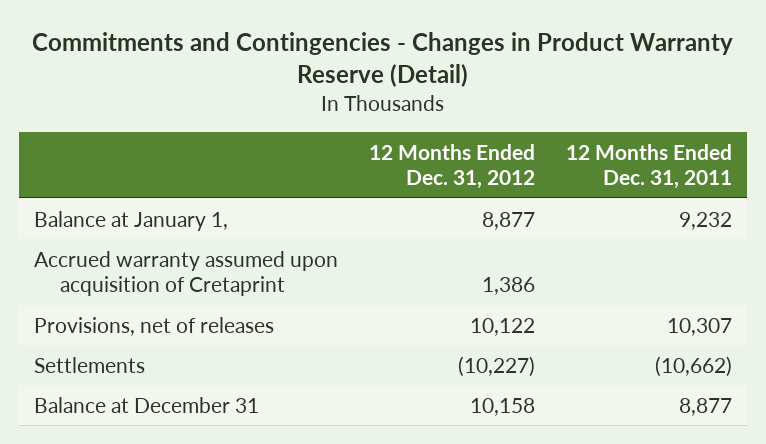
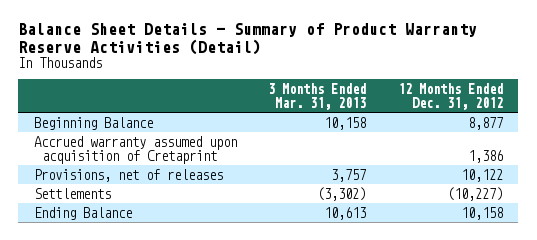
[32,31,734,88] Commitments and Contingencies - Changes in Product Warranty Reserve (Detail) -> [18,23,478,55] Balance Sheet Details - Summary of Product Warranty Reserve Activities (Detail)
[565,143,732,190] 12 Months Ended Dec. 31, 2011 -> none
none -> [268,82,367,110] 3 Months Ended Mar. 31, 2013
[34,210,229,231] Balance at January 1, -> [33,116,153,130] Beginning Balance
[34,396,260,413] Balance at December 31 -> [33,206,132,220] Ending Balance

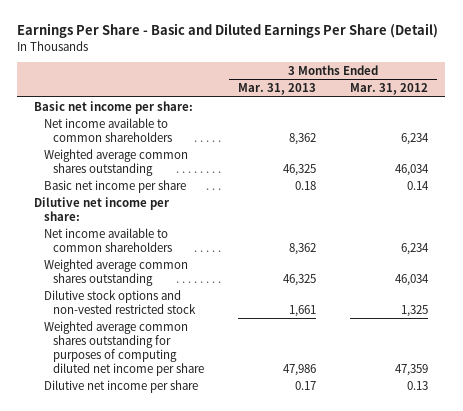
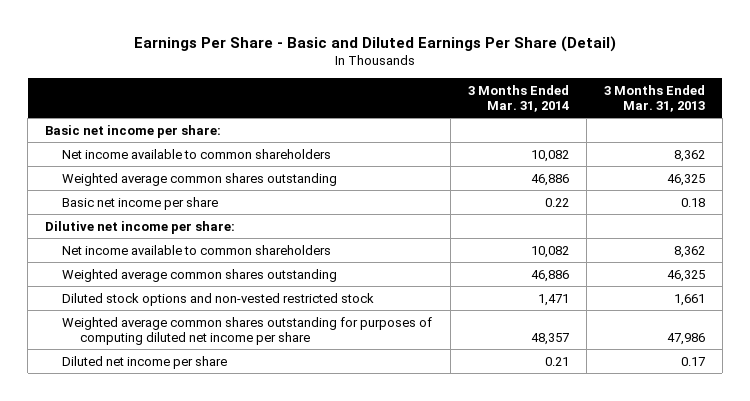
[350,83,429,96] Mar. 31, 2012 -> none
none -> [467,84,569,112] 3 Months Ended Mar. 31, 2014
[43,289,196,314] Dilutive stock options and non-vested restricted stock -> [62,292,375,306] Diluted stock options and non-vested restricted stock
[43,379,198,393] Dilutive net income per share -> [62,355,228,369] Diluted net income per share

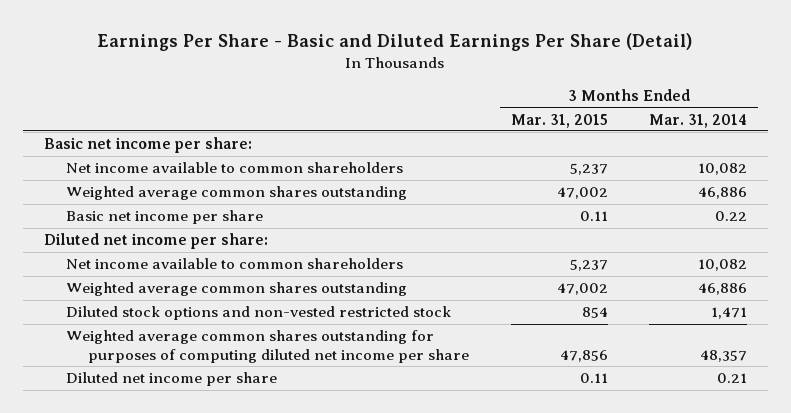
[603,84,705,112] 3 Months Ended Mar. 31, 2013 -> none
none -> [510,113,608,128] Mar. 31, 2015
[45,220,236,234] Dilutive net income per share: -> [43,233,268,250] Diluted net income per share:

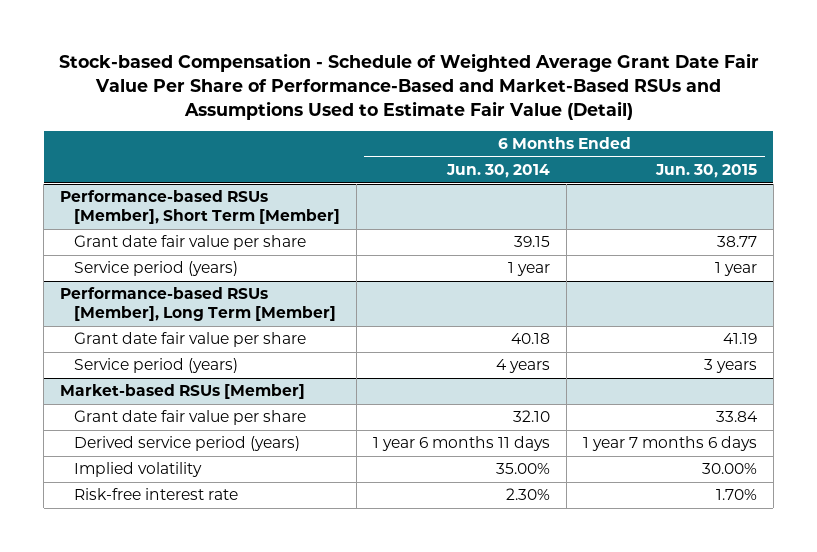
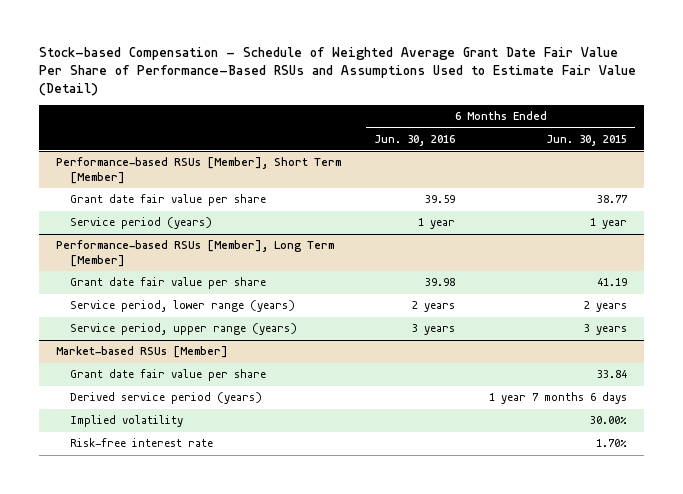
[58,52,759,120] Stock-based Compensation - Schedule of Weighted Average Grant Date Fair Value Per Share of Performance-Based and Market-Based RSUs and Assumptions Used to Estimate Fair Value (Detail) -> [38,46,636,97] Stock-based Compensation - Schedule of Weighted Average Grant Date Fair Value Per Share of Performance-Based RSUs and Assumptions Used to Estimate Fair Value (Detail)
[445,164,550,179] Jun. 30, 2014 -> none
none -> [374,134,456,146] Jun. 30, 2016
none -> [70,300,296,313] Service period, lower range (years)
[73,358,238,374] Service period (years) -> [70,323,298,336] Service period, upper range (years)

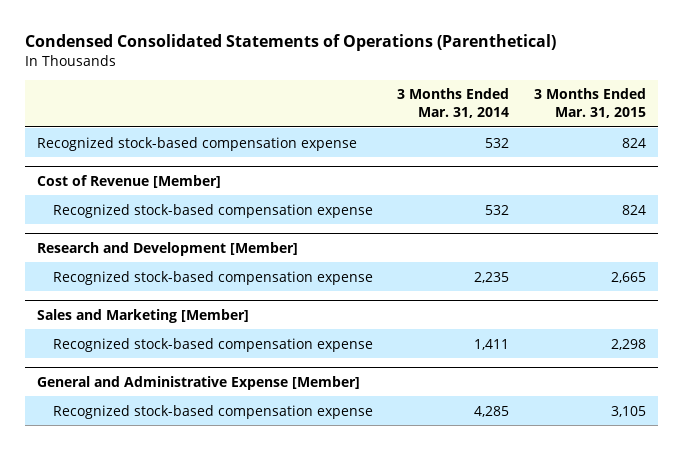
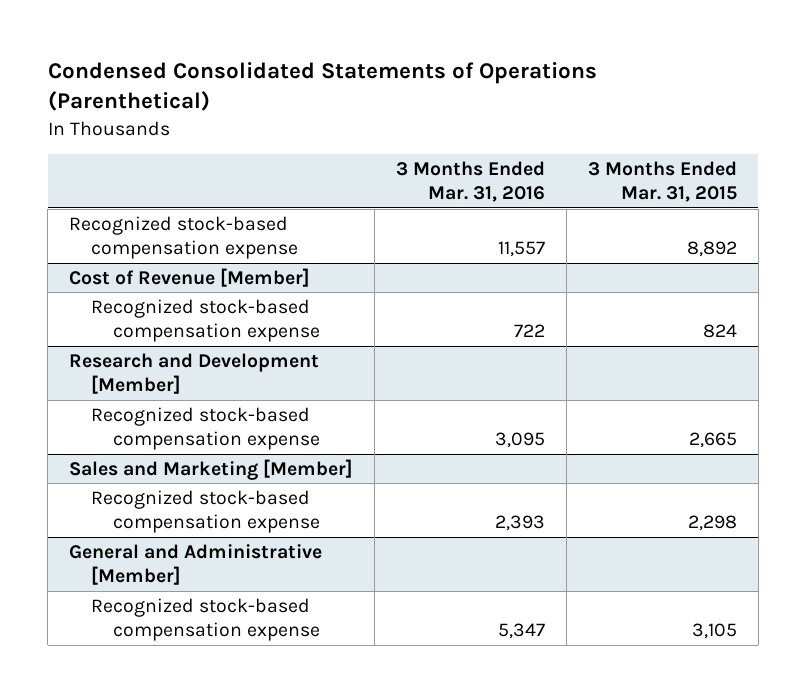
[397,88,510,119] 3 Months Ended Mar. 31, 2014 -> none
none -> [396,160,546,203] 3 Months Ended Mar. 31, 2016
[621,137,646,148] 824 -> [686,241,737,258] 8,892
[37,375,361,390] General and Administrative Expense [Member] -> [69,543,323,586] General and Administrative [Member]

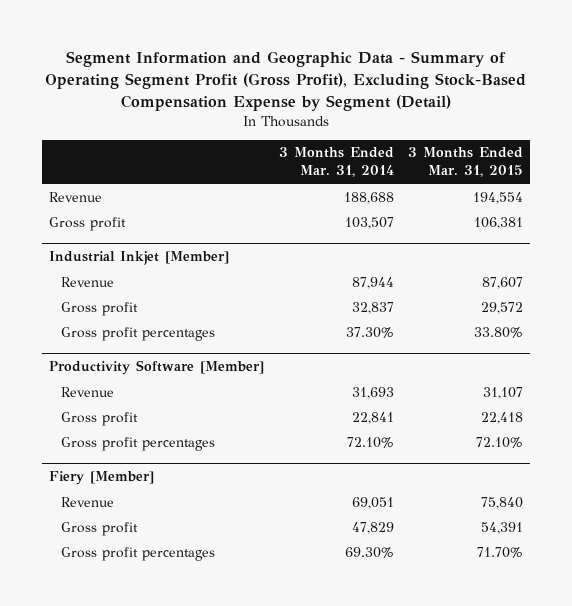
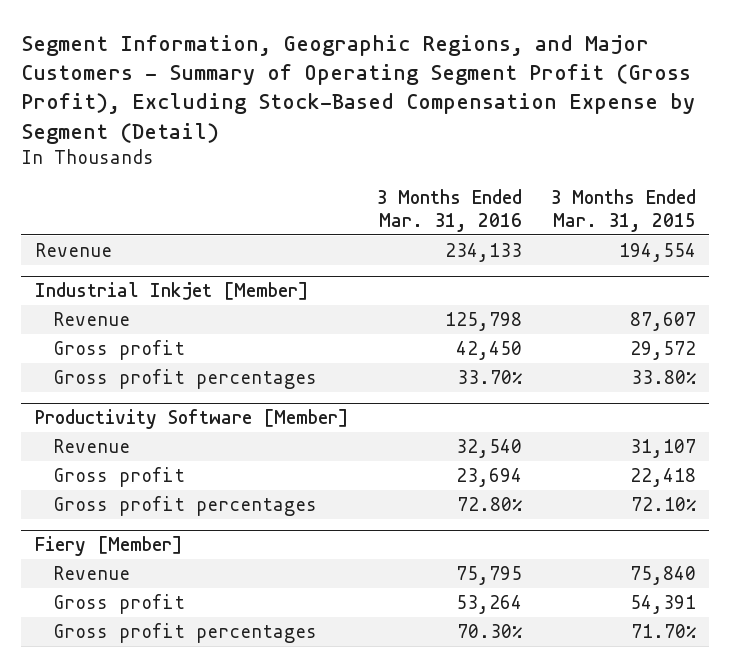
[45,51,527,111] Segment Information and Geographic Data - Summary of Operating Segment Profit (Gross Profit), Excluding Stock-Based Compensation Expense by Segment (Detail) -> [21,34,696,144] Segment Information, Geographic Regions, and Major Customers - Summary of Operating Segment Profit (Gross Profit), Excluding Stock-Based Compensation Expense by Segment (Detail)
[278,147,394,178] 3 Months Ended Mar. 31, 2014 -> none
none -> [376,188,523,232] 3 Months Ended Mar. 31, 2016
[48,216,126,231] Gross profit -> none

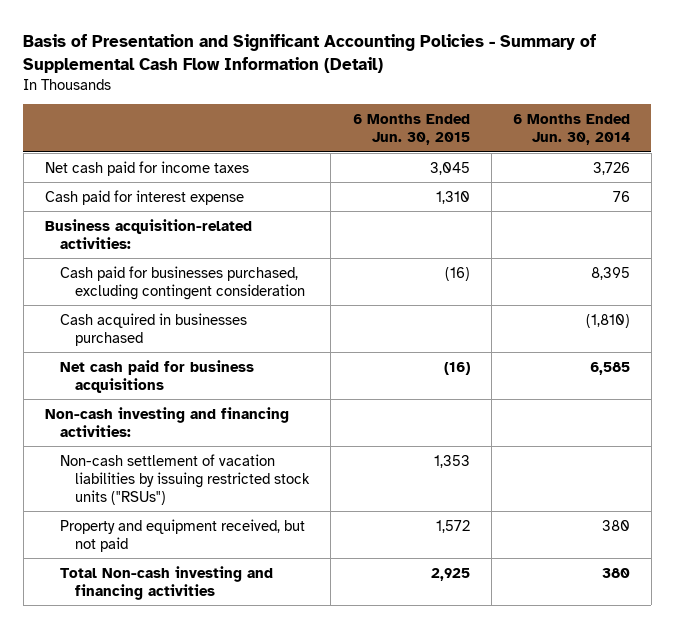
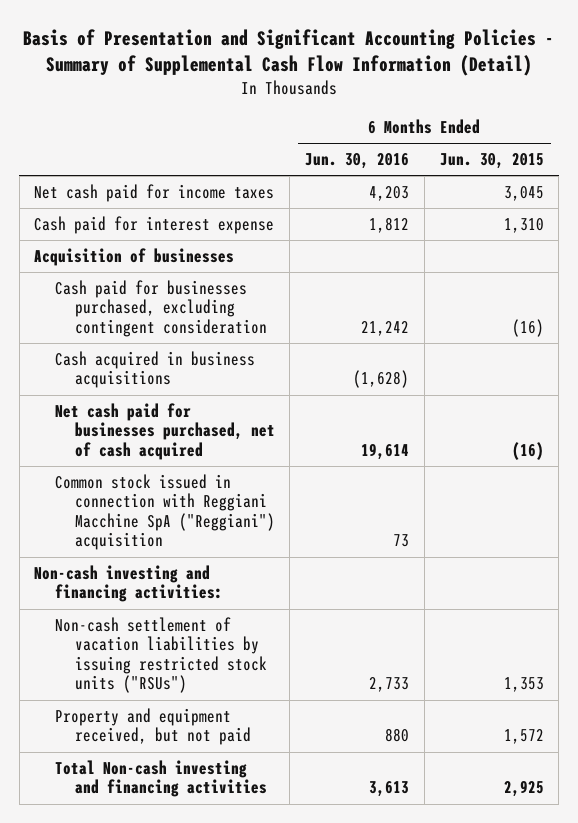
[512,114,630,146] 6 Months Ended Jun. 30, 2014 -> none
none -> [305,153,410,170] Jun. 30, 2016
[45,218,253,249] Business acquisition-related activities: -> [34,248,235,267] Acquisition of businesses
[60,312,248,346] Cash acquired in businesses purchased -> [54,351,255,389] Cash acquired in business acquisitions
[60,359,255,393] Net cash paid for business acquisitions -> [54,403,275,460] Net cash paid for businesses purchased, net of cash acquired
none -> [54,474,275,551] Common stock issued in connection with Reggiani Macchine SpA ("Reggiani") acquisition

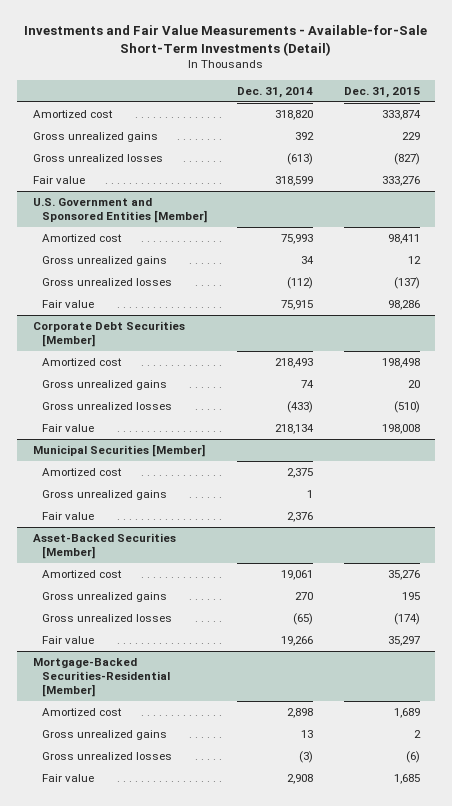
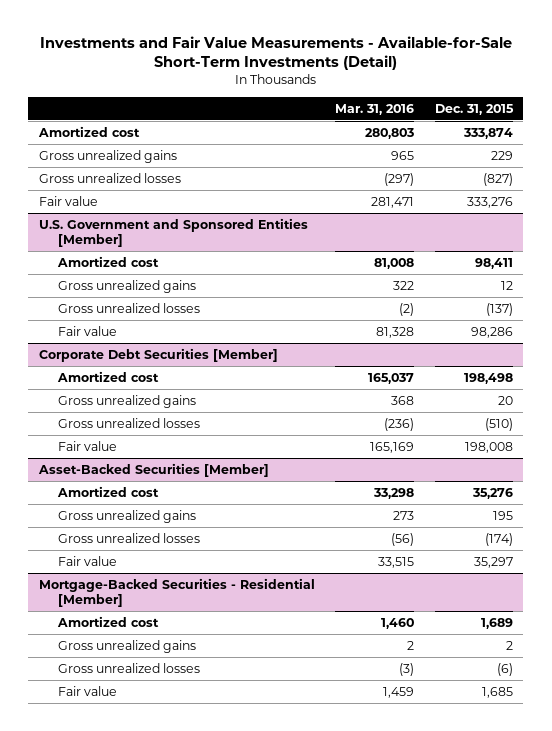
[237,86,314,98] Dec. 31, 2014 -> none
none -> [335,103,415,115] Mar. 31, 2016
[32,444,205,458] Municipal Securities [Member] -> none
[41,468,122,477] Amortized cost -> none
[41,490,167,501] Gross unrealized gains -> none
[41,512,94,521] Fair value -> none
[32,658,170,697] Mortgage-Backed Securities-Residential [Member] -> [38,577,315,608] Mortgage-Backed Securities - Residential [Member]

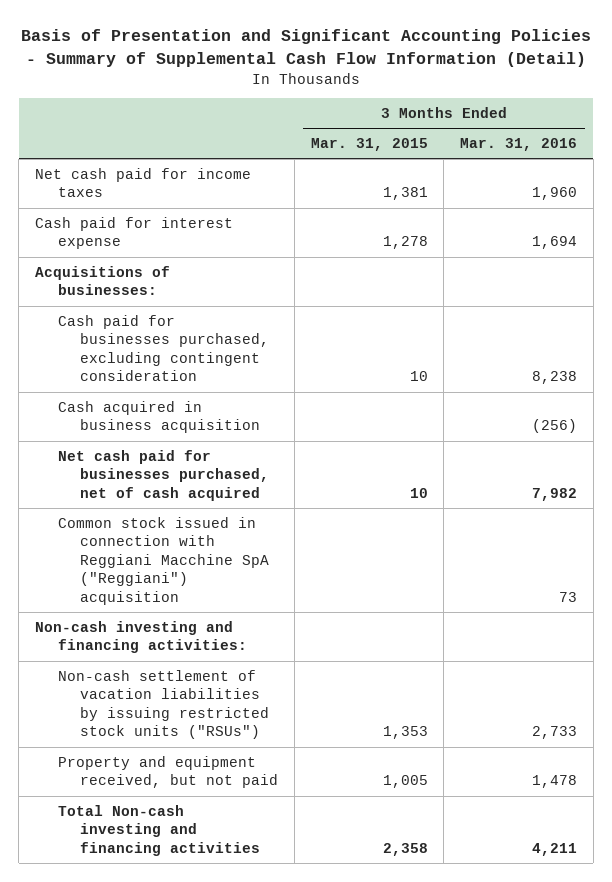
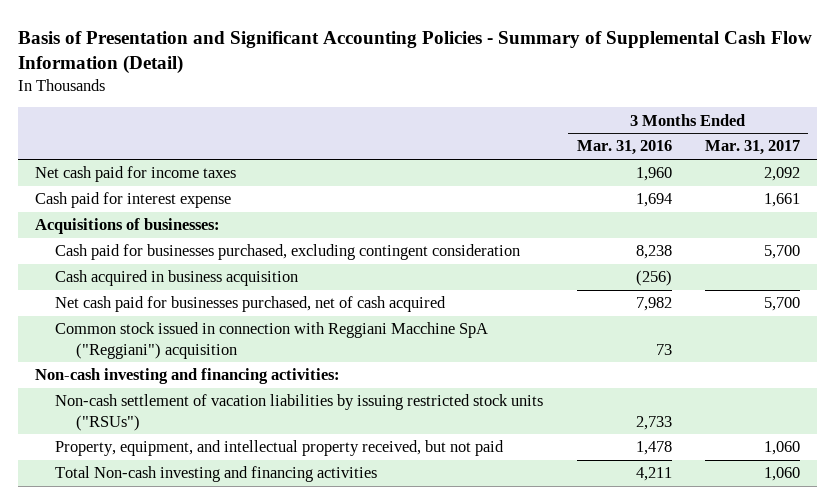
[310,138,428,152] Mar. 31, 2015 -> none
none -> [705,140,801,156] Mar. 31, 2017
[57,755,279,789] Property and equipment received, but not paid -> [55,440,505,457] Property, equipment, and intellectual property received, but not paid

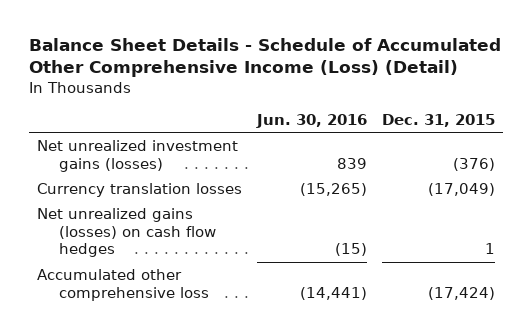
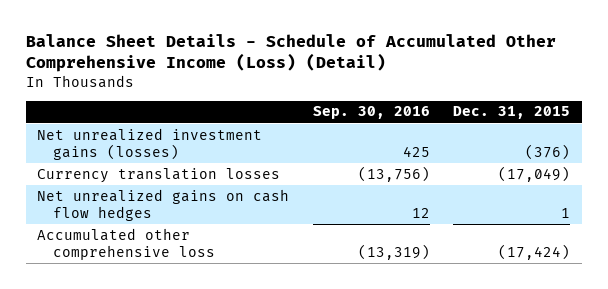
[255,113,367,128] Jun. 30, 2016 -> none
none -> [312,106,430,120] Sep. 30, 2016
[36,207,216,258] Net unrealized gains (losses) on cash flow hedges -> [37,188,290,221] Net unrealized gains on cash flow hedges

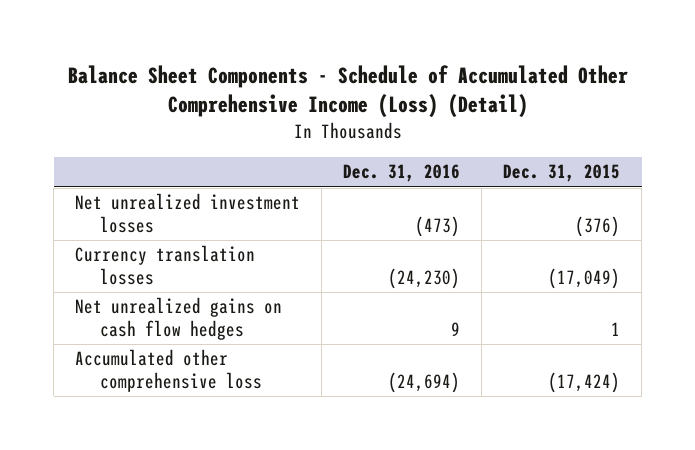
[25,33,556,73] Balance Sheet Details - Schedule of Accumulated Other Comprehensive Income (Loss) (Detail) -> [67,65,628,119] Balance Sheet Components - Schedule of Accumulated Other Comprehensive Income (Loss) (Detail)
[312,106,430,120] Sep. 30, 2016 -> none
none -> [343,164,461,183] Dec. 31, 2016
[37,127,263,160] Net unrealized investment gains (losses) -> [75,193,301,234] Net unrealized investment losses

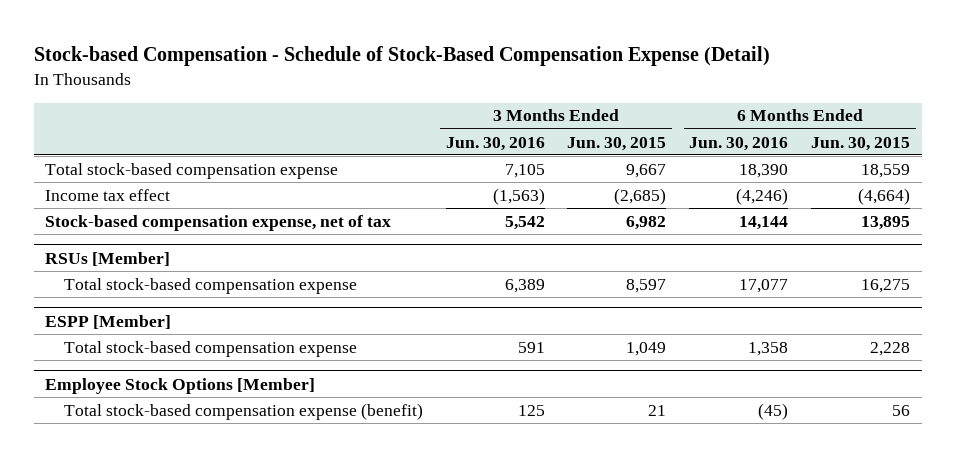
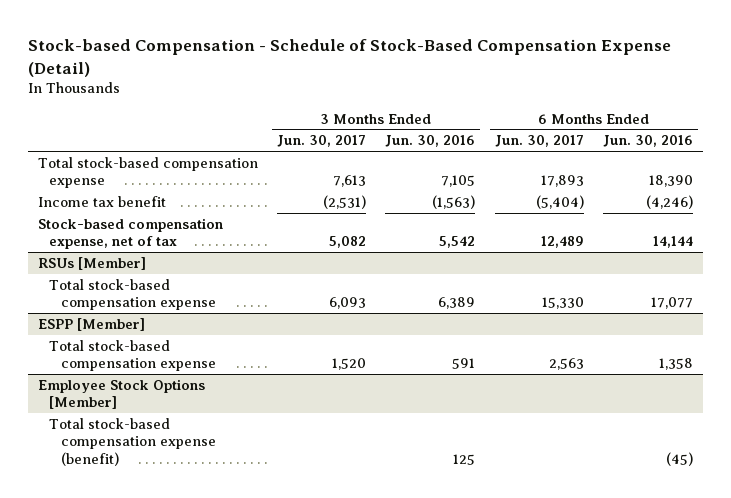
[567,136,667,151] Jun. 30, 2015 -> none
[811,136,911,151] Jun. 30, 2015 -> none
none -> [276,135,366,148] Jun. 30, 2017
none -> [494,135,584,148] Jun. 30, 2017
[45,188,171,201] Income tax effect -> [37,195,166,207] Income tax benefit

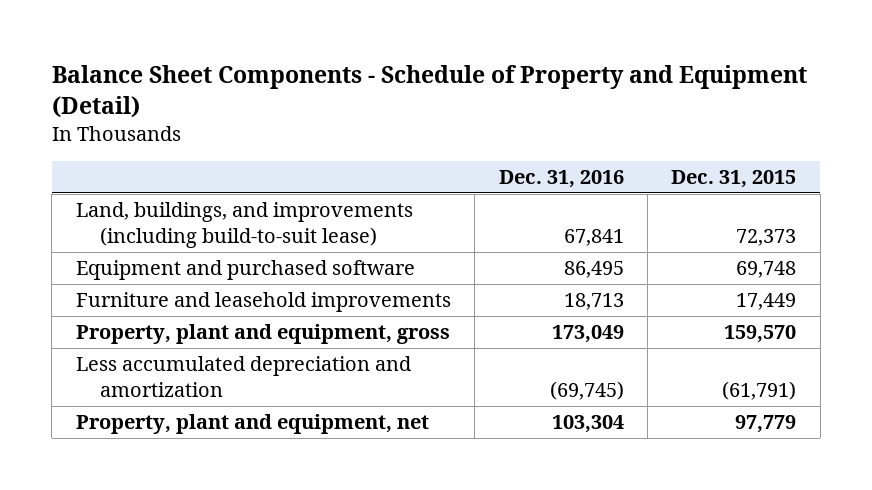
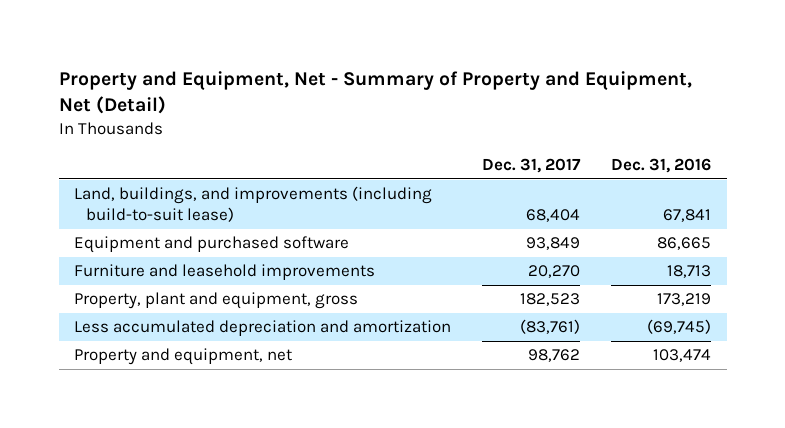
[51,64,807,118] Balance Sheet Components - Schedule of Property and Equipment (Detail) -> [58,70,692,115] Property and Equipment, Net - Summary of Property and Equipment, Net (Detail)
[671,169,797,188] Dec. 31, 2015 -> none
none -> [482,158,582,174] Dec. 31, 2017
[563,261,624,279] 86,495 -> [657,237,712,251] 86,665
[551,325,624,344] 173,049 -> [657,293,712,307] 173,219
[75,414,429,435] Property, plant and equipment, net -> [74,348,293,366] Property and equipment, net
[551,415,624,434] 103,304 -> [653,349,712,363] 103,474

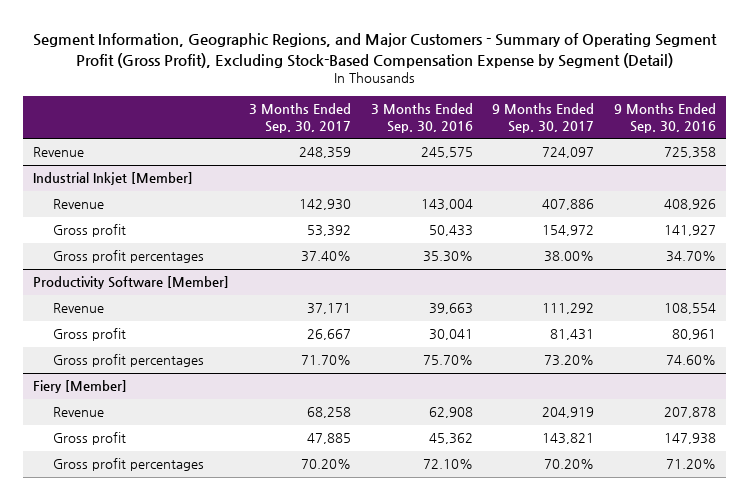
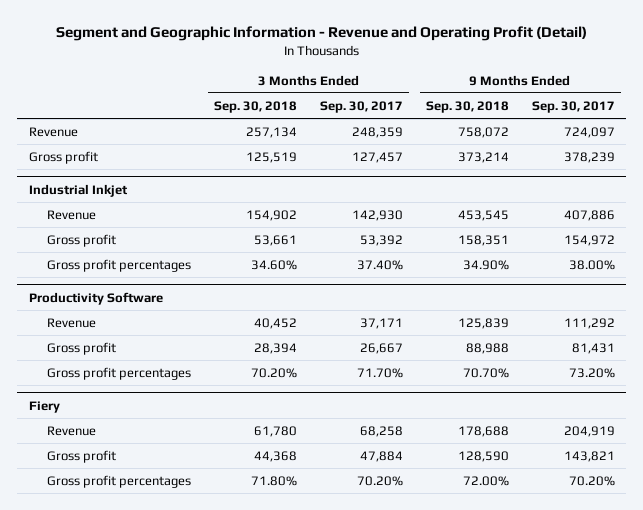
[32,33,717,68] Segment Information, Geographic Regions, and Major Customers - Summary of Operating Segment Profit (Gross Profit), Excluding Stock-Based Compensation Expense by Segment (Detail) -> [55,26,587,42] Segment and Geographic Information - Revenue and Operating Profit (Detail)
[370,103,473,134] 3 Months Ended Sep. 30, 2016 -> none
[613,103,716,134] 9 Months Ended Sep. 30, 2016 -> none
none -> [214,100,298,113] Sep. 30, 2018
none -> [425,100,509,113] Sep. 30, 2018
none -> [28,150,98,164] Gross profit
[33,172,194,186] Industrial Inkjet [Member] -> [28,183,128,197] Industrial Inkjet
[33,276,230,290] Productivity Software [Member] -> [28,291,163,305] Productivity Software
[33,380,128,394] Fiery [Member] -> [28,400,60,413] Fiery
[306,433,351,445] 47,885 -> [360,450,404,462] 47,884

